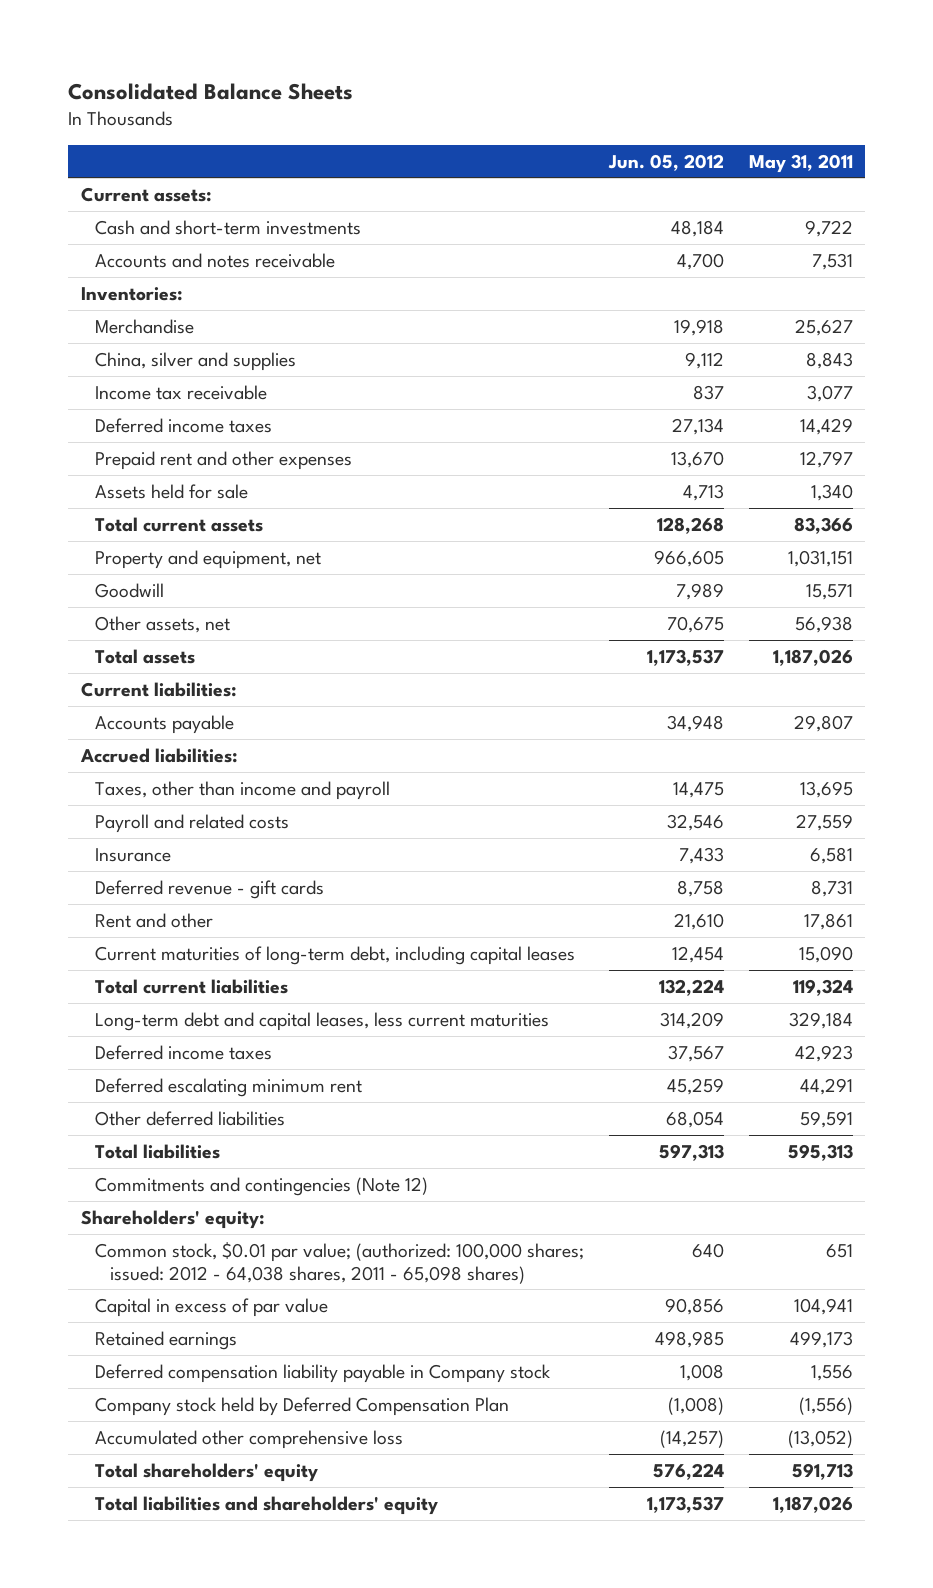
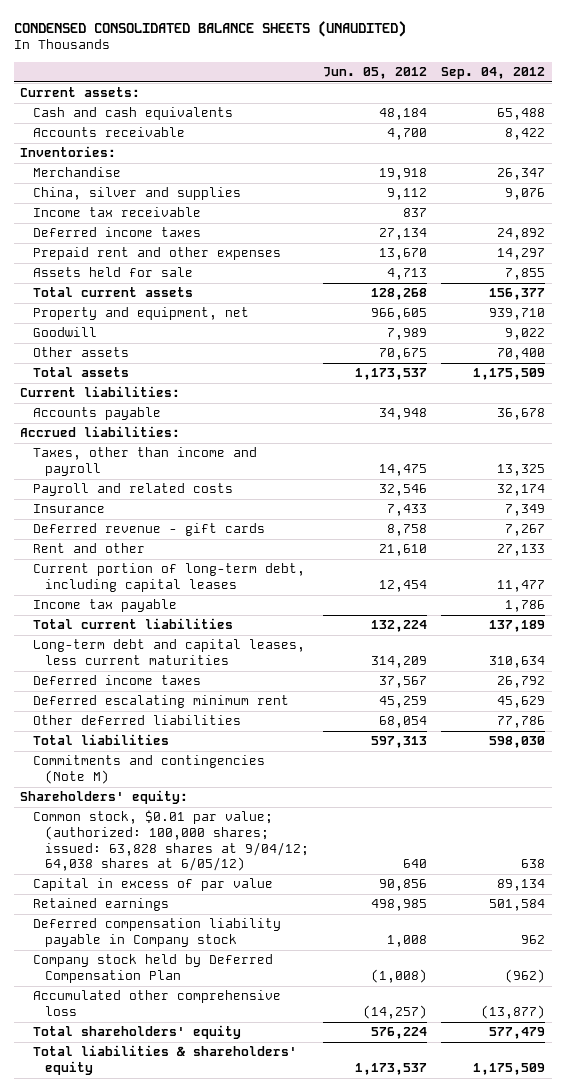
[68,82,354,100] Consolidated Balance Sheets -> [13,20,406,37] CONDENSED CONSOLIDATED BALANCE SHEETS (UNAUDITED)
[748,153,853,173] May 31, 2011 -> none
none -> [441,66,546,79] Sep. 04, 2012
[95,219,362,235] Cash and short-term investments -> [32,107,233,121] Cash and cash equivalents
[95,252,336,268] Accounts and notes receivable -> [32,127,185,138] Accounts receivable
[95,615,231,633] Other assets, net -> [32,347,129,358] Other assets
[95,945,576,965] Current maturities of long-term debt, including capital leases -> [32,563,305,592] Current portion of long-term debt, including capital leases
none -> [32,599,177,613] Income tax payable
[95,1176,429,1196] Commitments and contingencies (Note 12) -> [32,755,265,784] Commitments and contingencies (Note M)
[95,1241,585,1284] Common stock, $0.01 par value; (authorized: 100,000 shares; issued: 2012 - 64,038 shares, 2011 - 65,098 shares) -> [32,810,310,872] Common stock, $0.01 par value; (authorized: 100,000 shares; issued: 63,828 shares at 9/04/12; 64,038 shares at 6/05/12)
[95,1495,439,1515] Total liabilities and shareholders' equity -> [32,1045,297,1075] Total liabilities & shareholders' equity

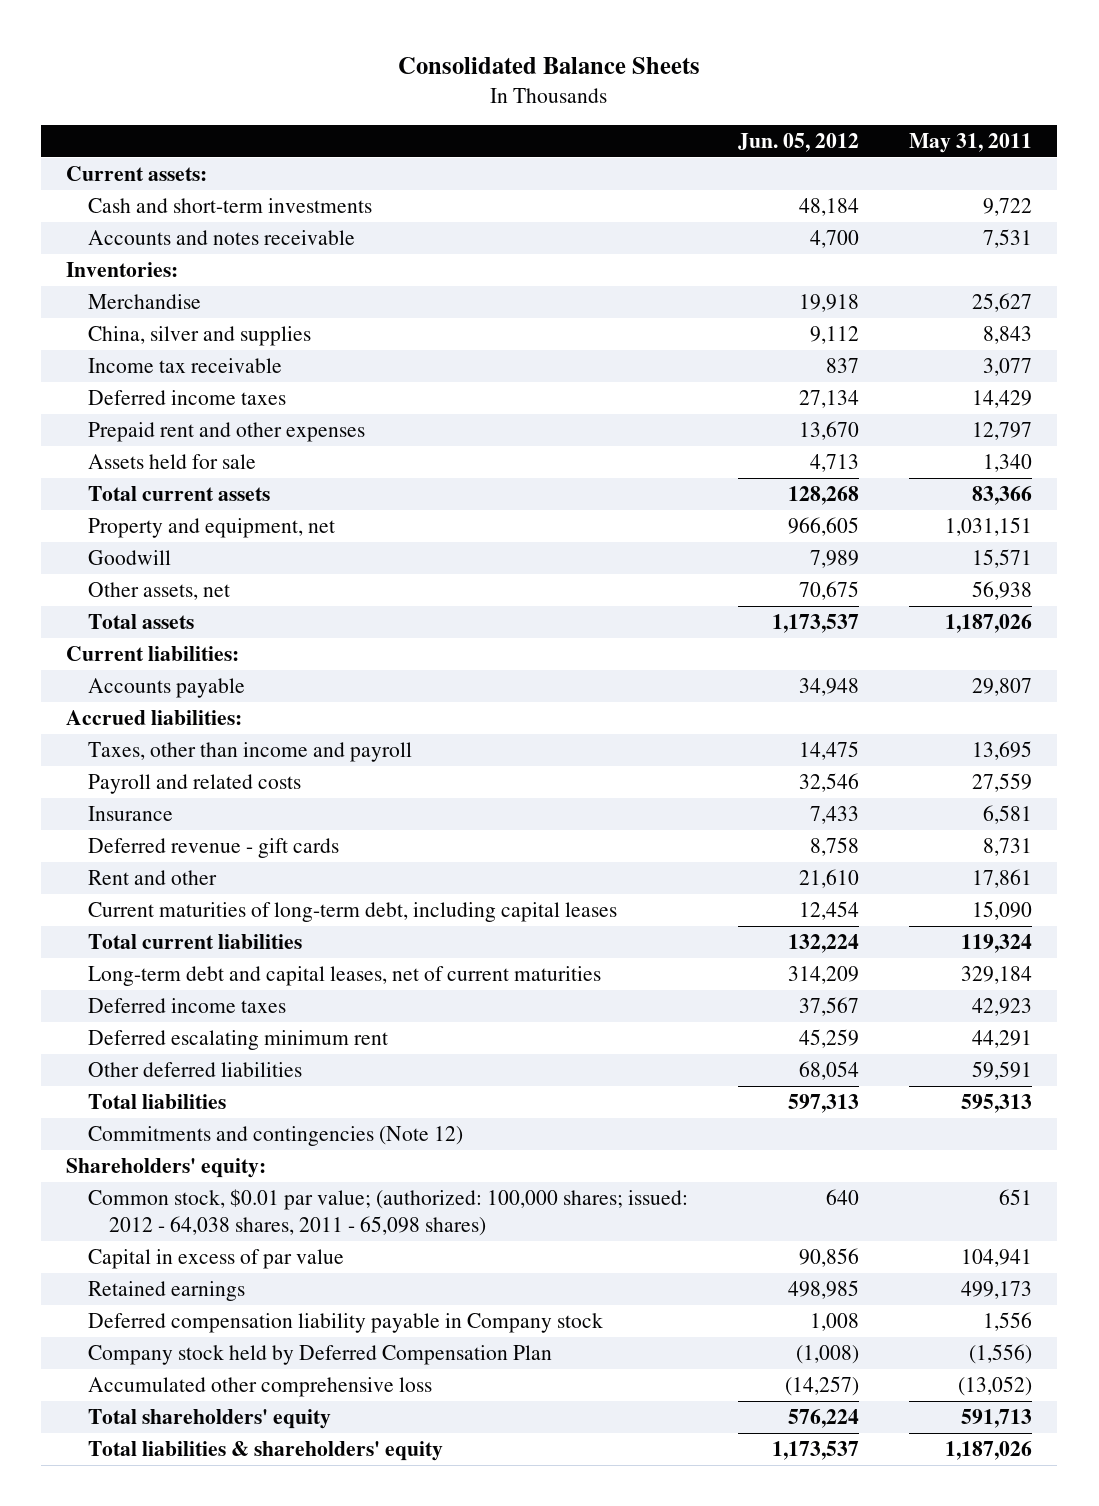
[13,20,406,37] CONDENSED CONSOLIDATED BALANCE SHEETS (UNAUDITED) -> [398,57,701,75] Consolidated Balance Sheets
[441,66,546,79] Sep. 04, 2012 -> none
none -> [909,132,1033,153] May 31, 2011
[32,107,233,121] Cash and cash equivalents -> [87,198,372,214] Cash and short-term investments
[32,127,185,138] Accounts receivable -> [87,230,355,246] Accounts and notes receivable
[32,347,129,358] Other assets -> [87,582,230,601] Other assets, net
[32,599,177,613] Income tax payable -> none
[32,563,305,592] Current portion of long-term debt, including capital leases -> [87,902,617,923] Current maturities of long-term debt, including capital leases
[32,639,305,665] Long-term debt and capital leases, less current maturities -> [87,966,601,987] Long-term debt and capital leases, net of current maturities
[32,755,265,784] Commitments and contingencies (Note M) -> [87,1126,463,1147] Commitments and contingencies (Note 12)
[32,810,310,872] Common stock, $0.01 par value; (authorized: 100,000 shares; issued: 63,828 shares at 9/04/12; 64,038 shares at 6/05/12) -> [87,1189,688,1237] Common stock, $0.01 par value; (authorized: 100,000 shares; issued: 2012 - 64,038 shares, 2011 - 65,098 shares)

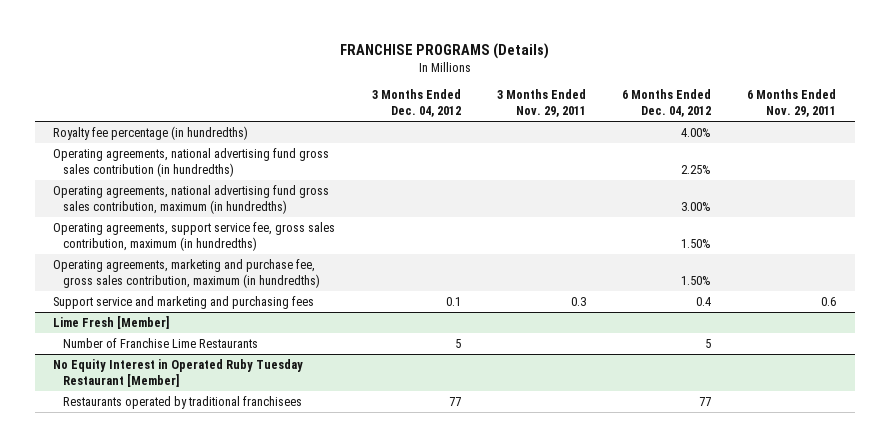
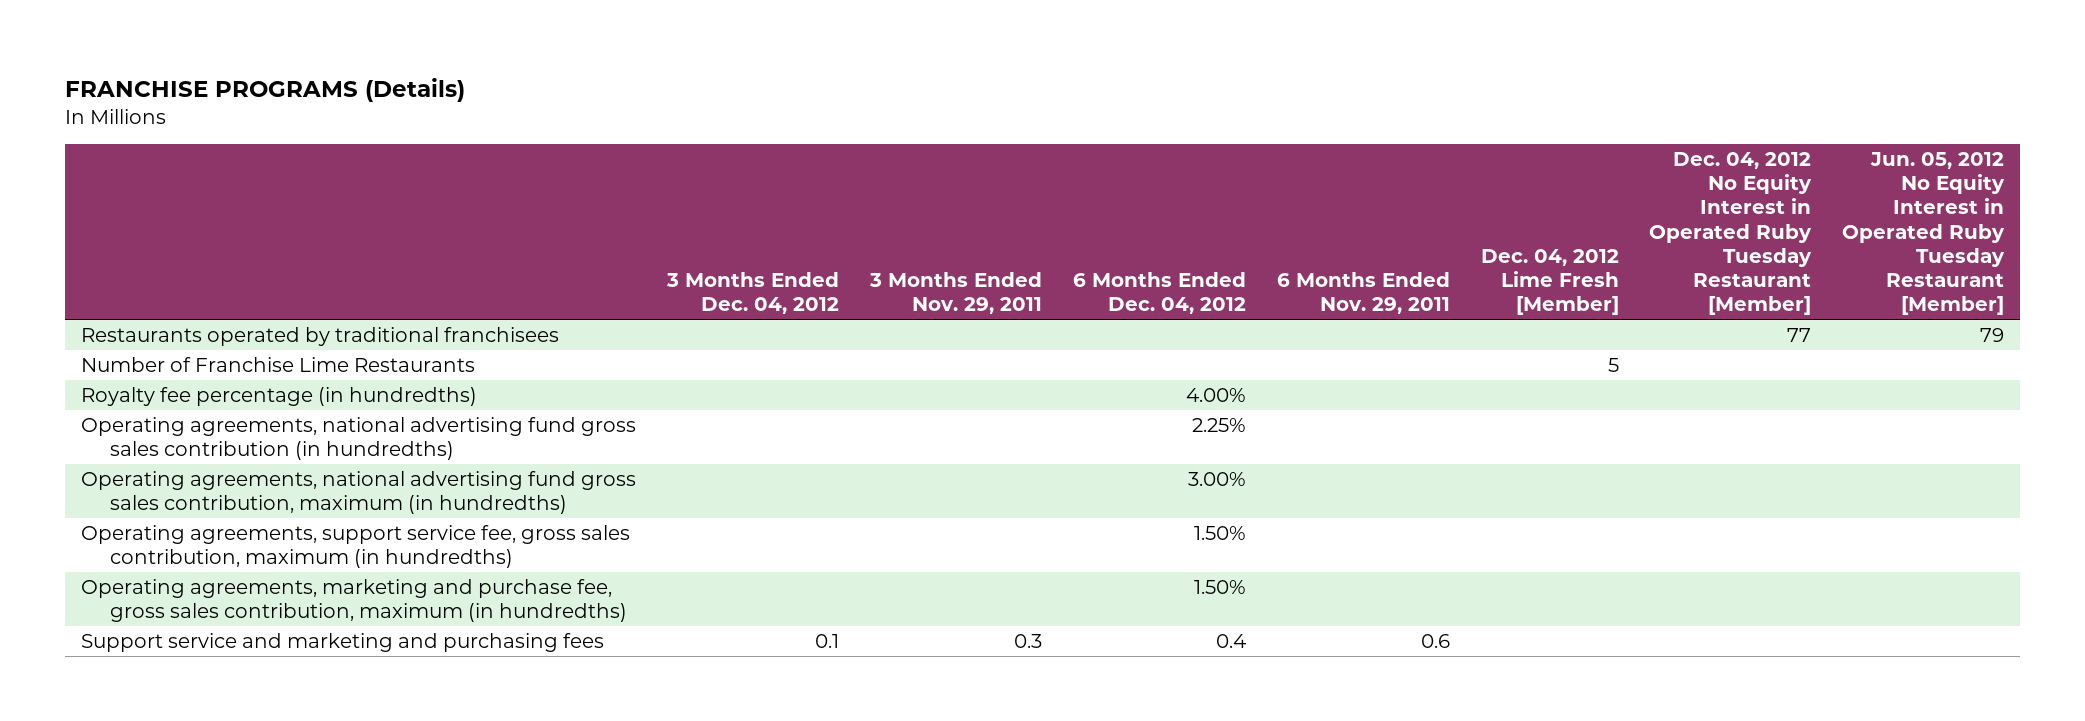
none -> [1480,248,1619,316] Dec. 04, 2012 Lime Fresh [Member]
none -> [1649,151,1813,316] Dec. 04, 2012 No Equity Interest in Operated Ruby Tuesday Restaurant [Member]
none -> [1842,151,2006,316] Jun. 05, 2012 No Equity Interest in Operated Ruby Tuesday Restaurant [Member]
none -> [80,327,559,347] Restaurants operated by traditional franchisees
none -> [80,357,475,373] Number of Franchise Lime Restaurants
[53,315,170,329] Lime Fresh [Member] -> none
[62,337,258,348] Number of Franchise Lime Restaurants -> none
[53,358,304,387] No Equity Interest in Operated Ruby Tuesday Restaurant [Member] -> none
[62,395,302,409] Restaurants operated by traditional franchisees -> none

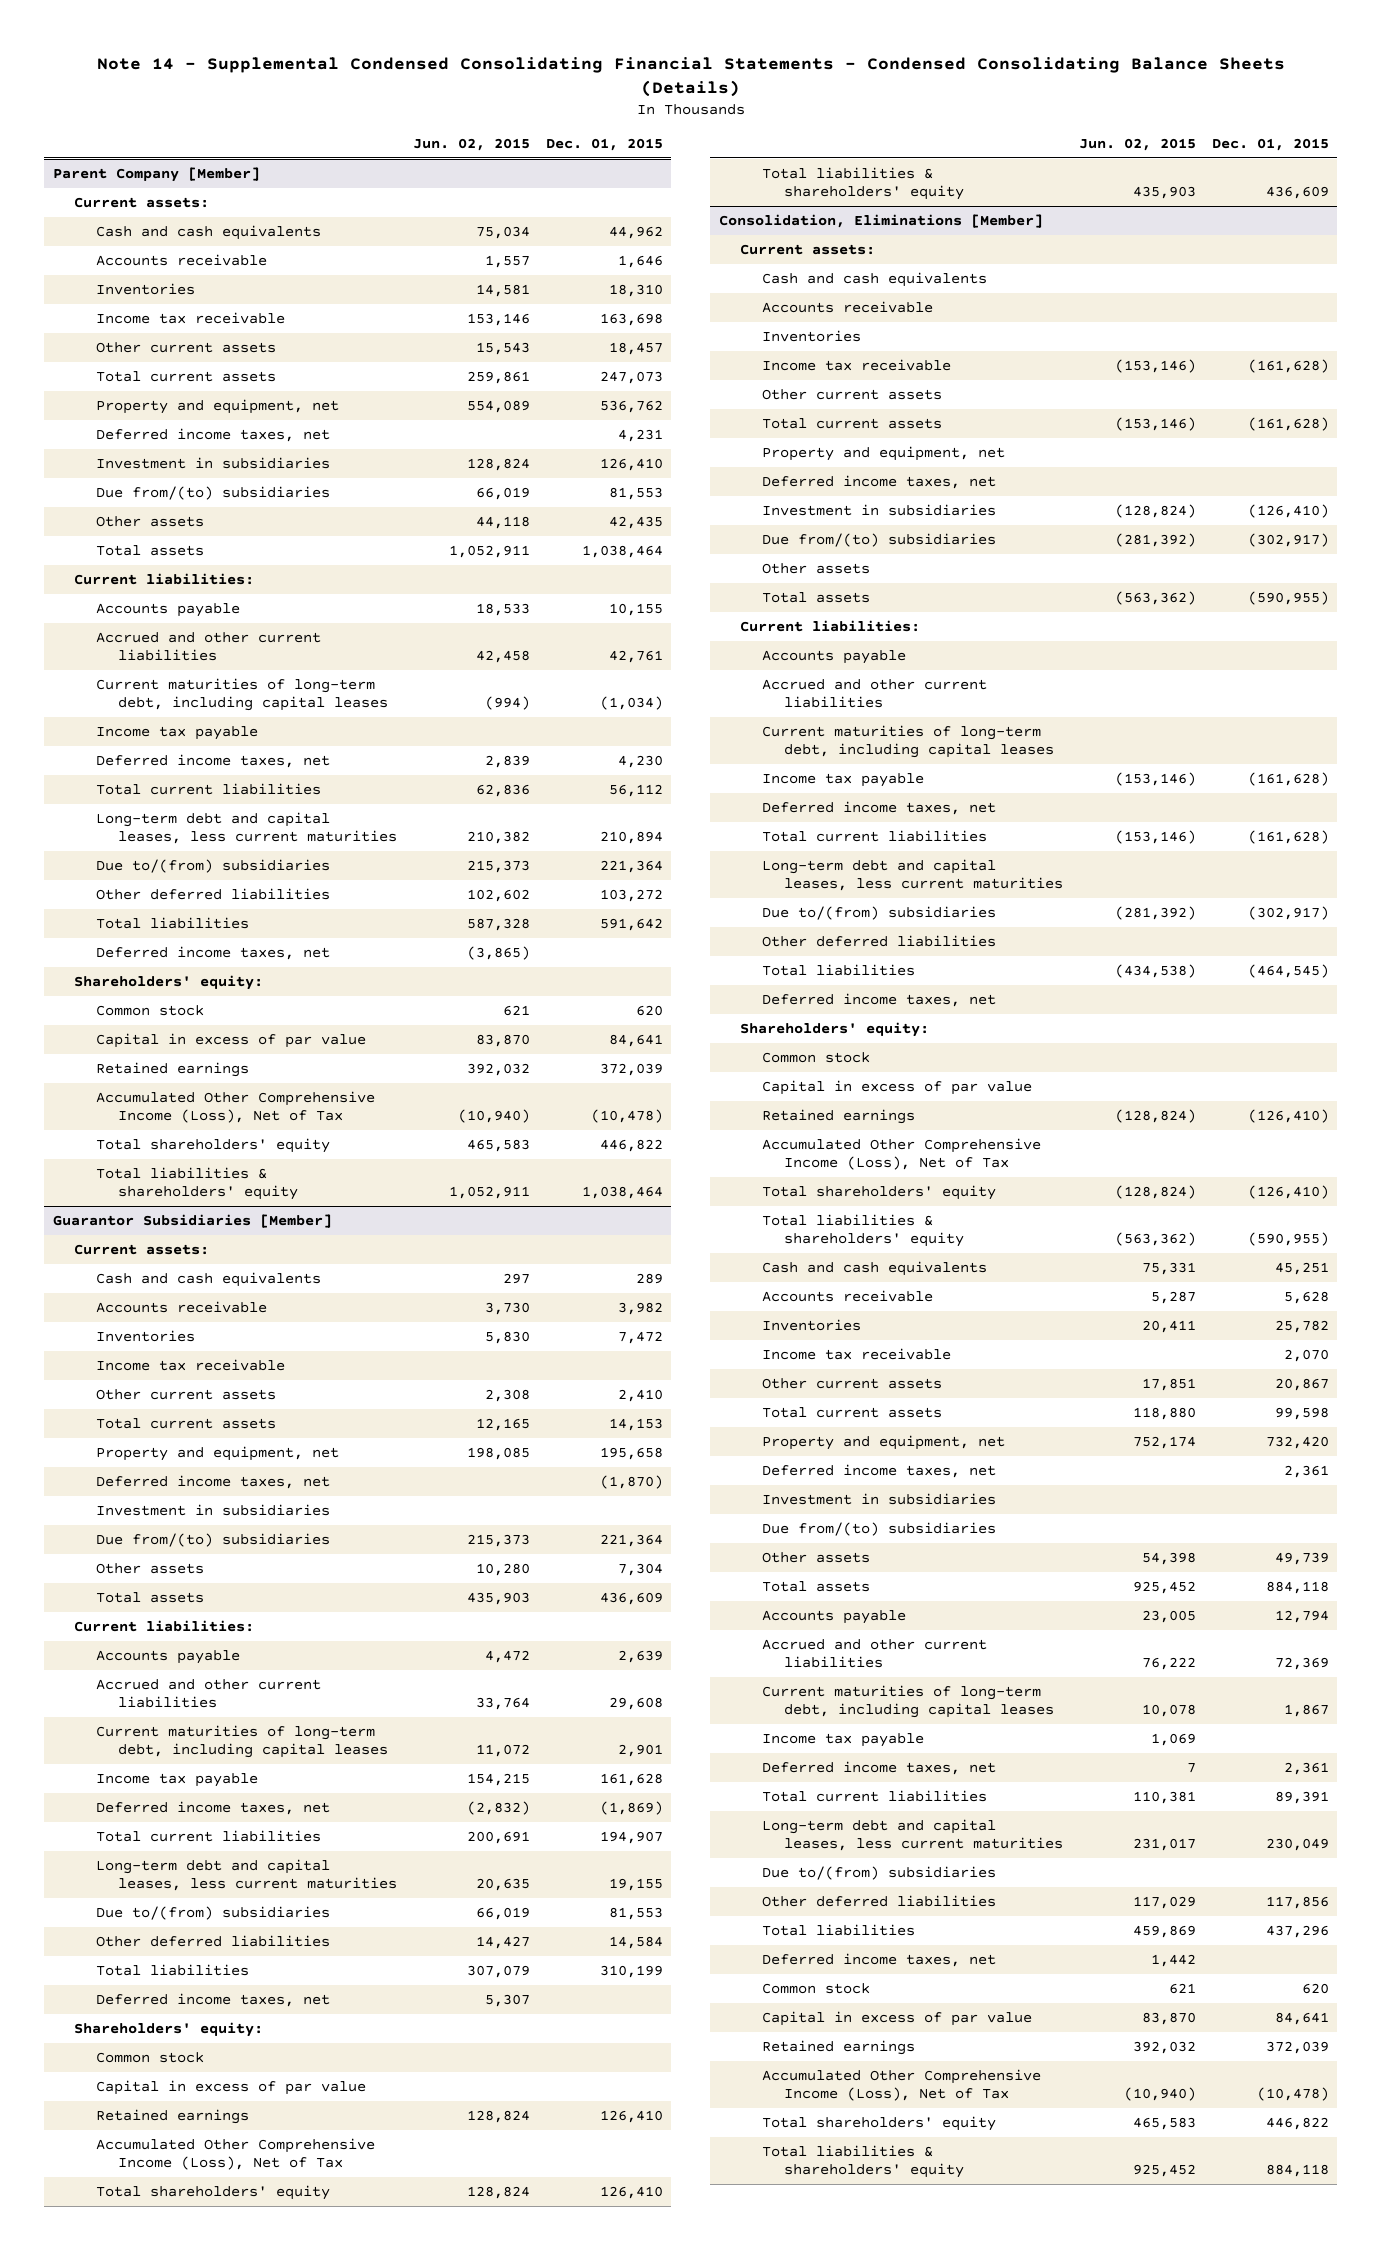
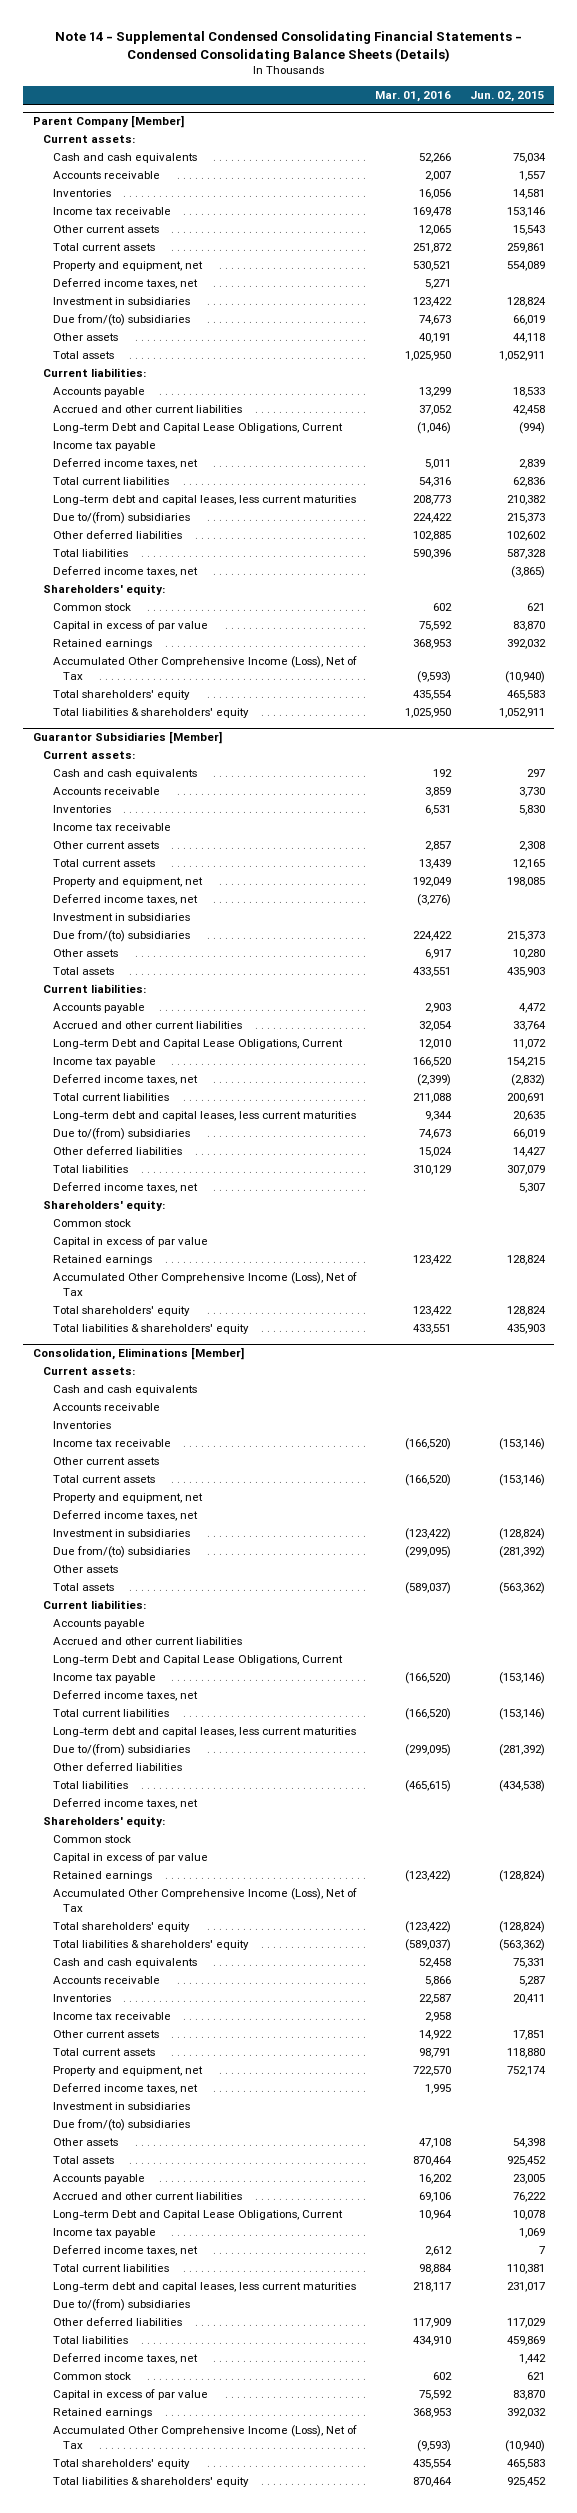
[546,138,664,152] Dec. 01, 2015 -> none
none -> [375,90,452,102] Mar. 01, 2016
[95,677,388,712] Current maturities of long-term debt, including capital leases -> [52,423,343,434] Long-term Debt and Capital Lease Obligations, Current
[95,1724,388,1759] Current maturities of long-term debt, including capital leases -> [52,1039,343,1050] Long-term Debt and Capital Lease Obligations, Current
[761,724,1054,759] Current maturities of long-term debt, including capital leases -> [52,1655,343,1666] Long-term Debt and Capital Lease Obligations, Current
[761,1684,1054,1719] Current maturities of long-term debt, including capital leases -> [52,2210,343,2221] Long-term Debt and Capital Lease Obligations, Current

